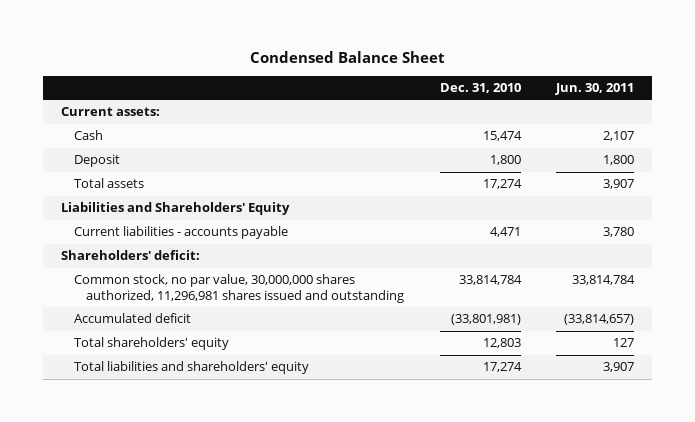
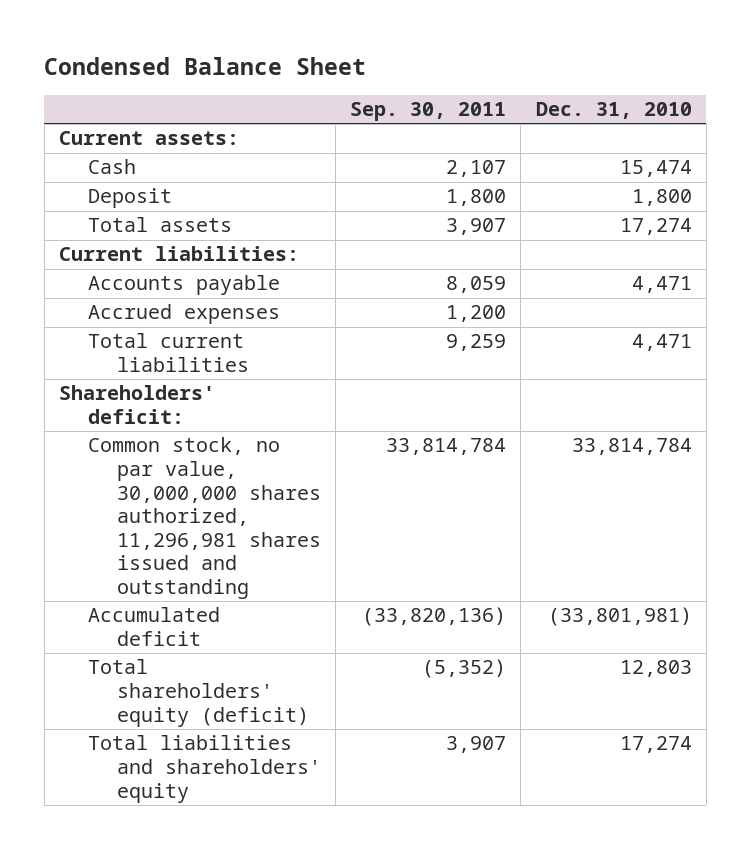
[555,82,635,95] Jun. 30, 2011 -> none
none -> [350,102,507,122] Sep. 30, 2011
[60,202,290,216] Liabilities and Shareholders' Equity -> none
none -> [58,246,299,262] Current liabilities:
[73,226,288,240] Current liabilities - accounts payable -> [87,275,280,296] Accounts payable
none -> [87,304,280,325] Accrued expenses
none -> [87,333,250,372] Total current liabilities
[73,337,229,351] Total shareholders' equity -> [87,659,310,727] Total shareholders' equity (deficit)

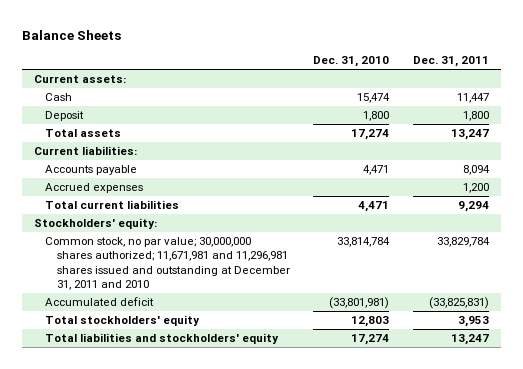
[44,56,367,75] Condensed Balance Sheet -> [21,29,121,40] Balance Sheets
[350,102,507,122] Sep. 30, 2011 -> none
none -> [413,56,490,68] Dec. 31, 2011
[58,385,215,424] Shareholders' deficit: -> [33,218,157,230] Stockholders' equity:
[87,437,322,599] Common stock, no par value, 30,000,000 shares authorized, 11,296,981 shares issued and outstanding -> [45,237,290,291] Common stock, no par value; 30,000,000 shares authorized; 11,671,981 and 11,296,981 shares issued and outstanding at December 31, 2011 and 2010
[87,659,310,727] Total shareholders' equity (deficit) -> [45,315,201,327] Total stockholders' equity
[87,735,322,803] Total liabilities and shareholders' equity -> [45,333,280,345] Total liabilities and stockholders' equity

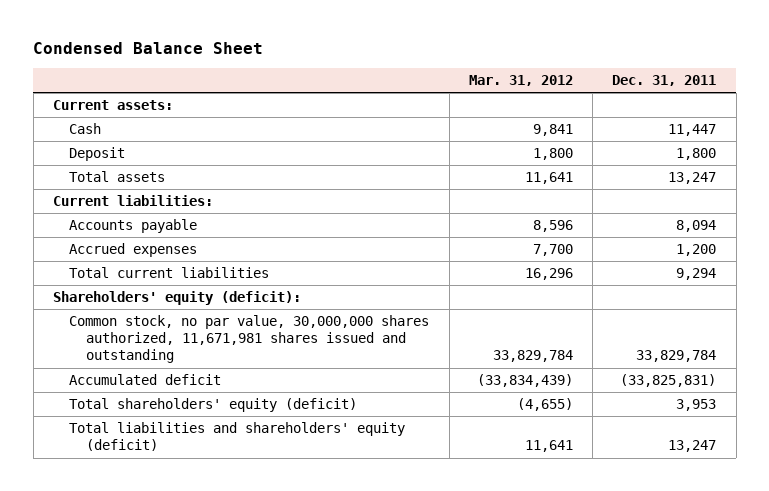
[21,29,121,40] Balance Sheets -> [33,42,264,55] Condensed Balance Sheet
[313,56,390,68] Dec. 31, 2010 -> none
none -> [468,74,573,86] Mar. 31, 2012
[33,218,157,230] Stockholders' equity: -> [53,291,302,306] Shareholders' equity (deficit):
[45,237,290,291] Common stock, no par value; 30,000,000 shares authorized; 11,671,981 and 11,296,981 shares issued and outstanding at December 31, 2011 and 2010 -> [69,315,430,364] Common stock, no par value, 30,000,000 shares authorized, 11,671,981 shares issued and outstanding
[45,315,201,327] Total stockholders' equity -> [69,398,358,413] Total shareholders' equity (deficit)
[45,333,280,345] Total liabilities and stockholders' equity -> [69,422,406,452] Total liabilities and shareholders' equity (deficit)

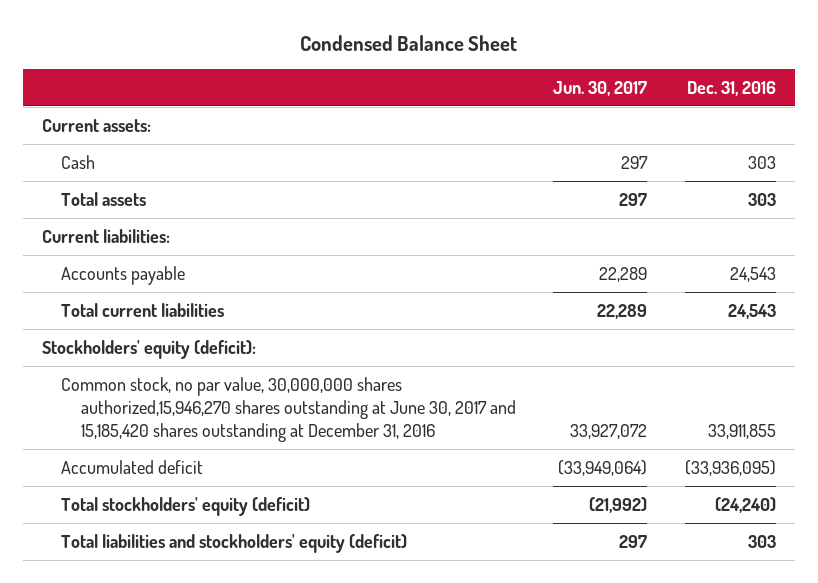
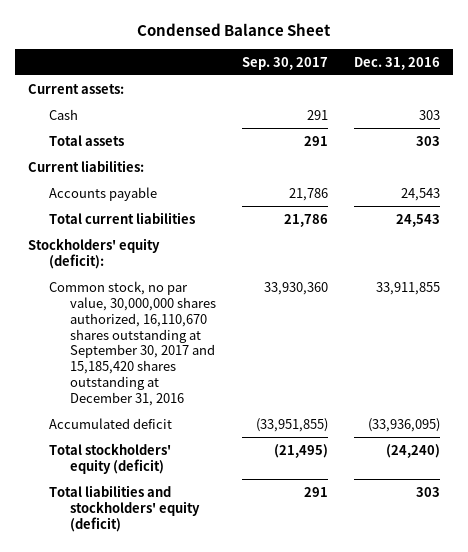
[553,80,648,96] Jun. 30, 2017 -> none
none -> [241,56,328,70] Sep. 30, 2017
[61,377,516,442] Common stock, no par value, 30,000,000 shares authorized,15,946,270 shares outstanding at June 30, 2017 and 15,185,420 shares outstanding at December 31, 2016 -> [48,280,216,407] Common stock, no par value, 30,000,000 shares authorized, 16,110,670 shares outstanding at September 30, 2017 and 15,185,420 shares outstanding at December 31, 2016

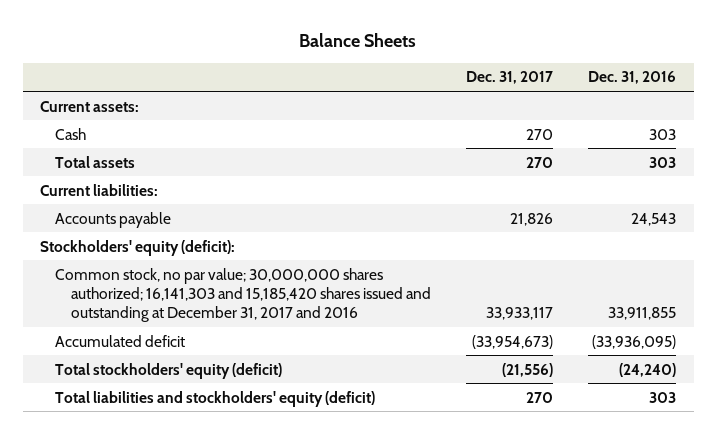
[137,22,332,36] Condensed Balance Sheet -> [299,32,417,47] Balance Sheets
[241,56,328,70] Sep. 30, 2017 -> none
none -> [466,71,554,85] Dec. 31, 2017
[48,211,195,224] Total current liabilities -> none
[48,280,216,407] Common stock, no par value, 30,000,000 shares authorized, 16,110,670 shares outstanding at September 30, 2017 and 15,185,420 shares outstanding at December 31, 2016 -> [55,267,431,323] Common stock, no par value; 30,000,000 shares authorized; 16,141,303 and 15,185,420 shares issued and outstanding at December 31, 2017 and 2016

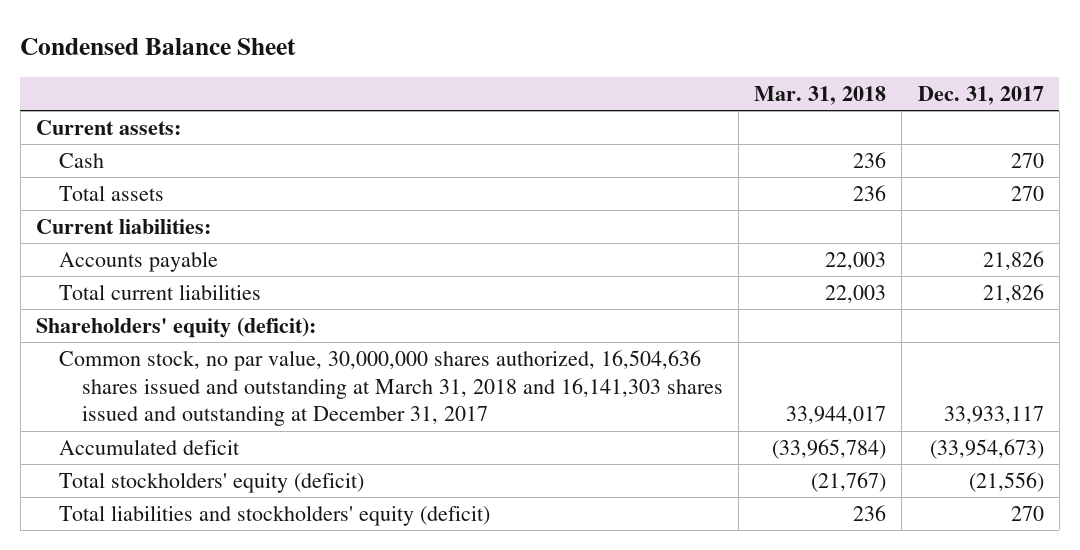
[299,32,417,47] Balance Sheets -> [20,37,297,55] Condensed Balance Sheet
[588,71,677,85] Dec. 31, 2016 -> none
none -> [754,85,887,105] Mar. 31, 2018
none -> [58,283,261,300] Total current liabilities
[40,239,236,256] Stockholders' equity (deficit): -> [36,316,317,338] Shareholders' equity (deficit):
[55,267,431,323] Common stock, no par value; 30,000,000 shares authorized; 16,141,303 and 15,185,420 shares issued and outstanding at December 31, 2017 and 2016 -> [58,349,723,427] Common stock, no par value, 30,000,000 shares authorized, 16,504,636 shares issued and outstanding at March 31, 2018 and 16,141,303 shares issued and outstanding at December 31, 2017

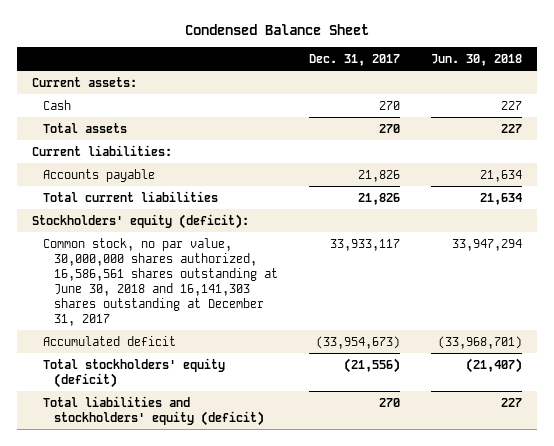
[754,85,887,105] Mar. 31, 2018 -> none
none -> [430,54,522,67] Jun. 30, 2018
[36,316,317,338] Shareholders' equity (deficit): -> [32,213,250,229] Stockholders' equity (deficit):
[58,349,723,427] Common stock, no par value, 30,000,000 shares authorized, 16,504,636 shares issued and outstanding at March 31, 2018 and 16,141,303 shares issued and outstanding at December 31, 2017 -> [42,237,278,326] Common stock, no par value, 30,000,000 shares authorized, 16,586,561 shares outstanding at June 30, 2018 and 16,141,303 shares outstanding at December 31, 2017

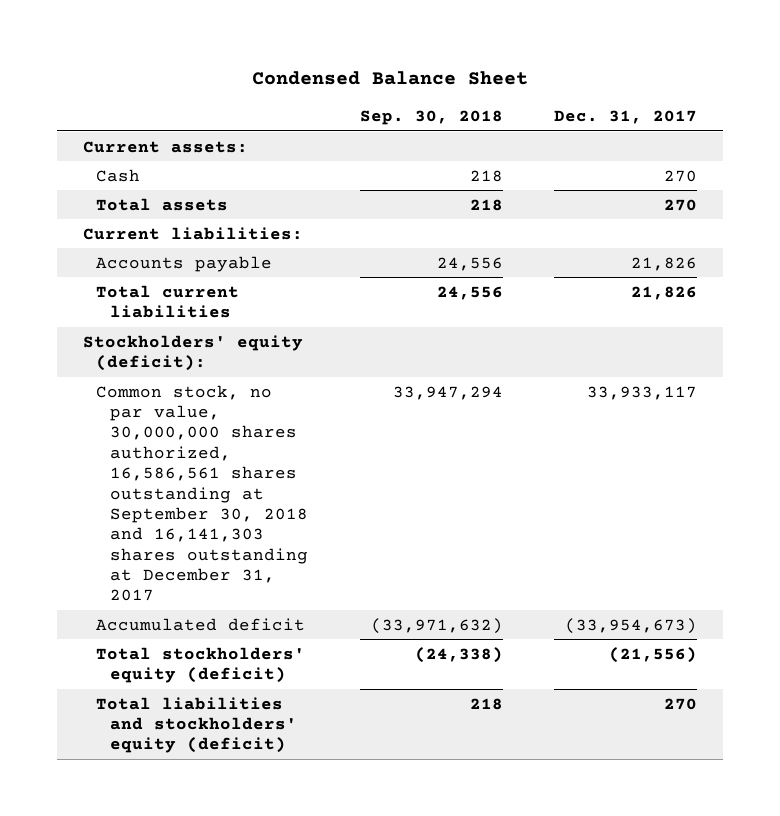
[430,54,522,67] Jun. 30, 2018 -> none
none -> [359,109,503,125] Sep. 30, 2018
[42,237,278,326] Common stock, no par value, 30,000,000 shares authorized, 16,586,561 shares outstanding at June 30, 2018 and 16,141,303 shares outstanding at December 31, 2017 -> [96,384,308,602] Common stock, no par value, 30,000,000 shares authorized, 16,586,561 shares outstanding at September 30, 2018 and 16,141,303 shares outstanding at December 31, 2017

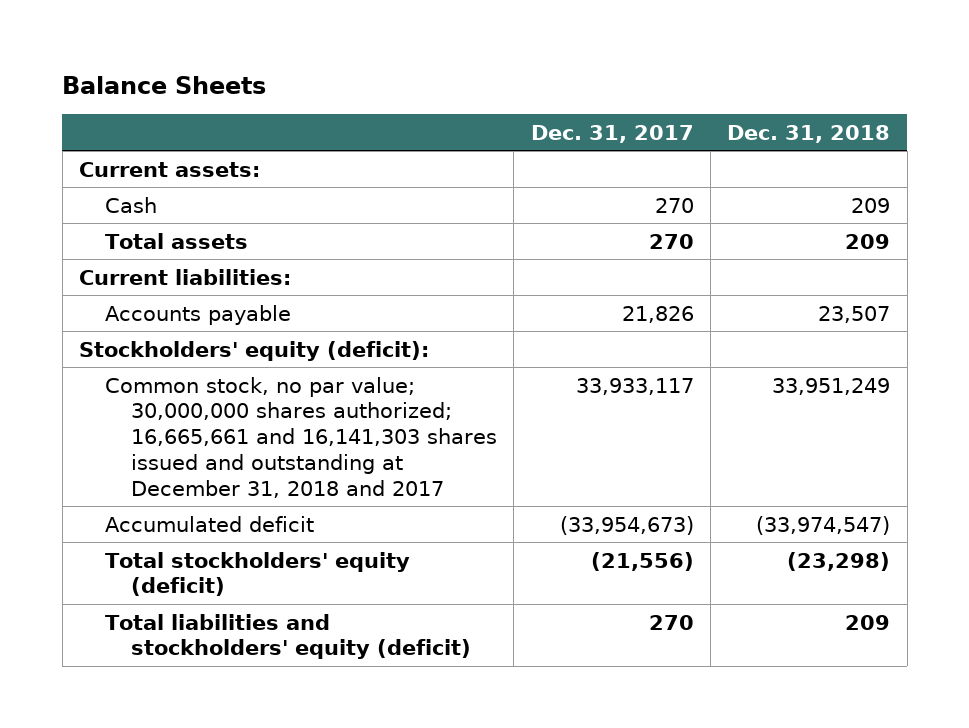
[251,70,528,85] Condensed Balance Sheet -> [62,75,267,94] Balance Sheets
[359,109,503,125] Sep. 30, 2018 -> none
none -> [727,124,891,143] Dec. 31, 2018
[96,284,240,319] Total current liabilities -> none
[96,384,308,602] Common stock, no par value, 30,000,000 shares authorized, 16,586,561 shares outstanding at September 30, 2018 and 16,141,303 shares outstanding at December 31, 2017 -> [104,376,497,498] Common stock, no par value; 30,000,000 shares authorized; 16,665,661 and 16,141,303 shares issued and outstanding at December 31, 2018 and 2017

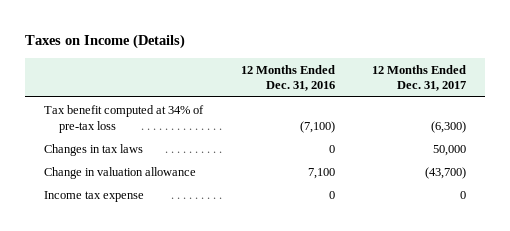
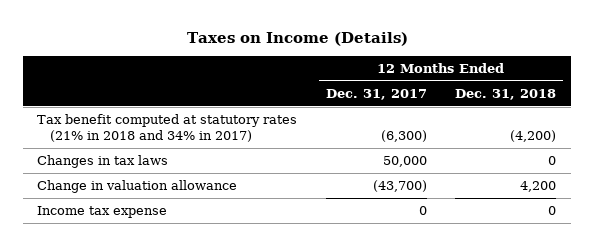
[240,64,335,92] 12 Months Ended Dec. 31, 2016 -> none
none -> [455,88,557,100] Dec. 31, 2018
[44,104,205,133] Tax benefit computed at 34% of pre-tax loss -> [37,114,298,143] Tax benefit computed at statutory rates (21% in 2018 and 34% in 2017)

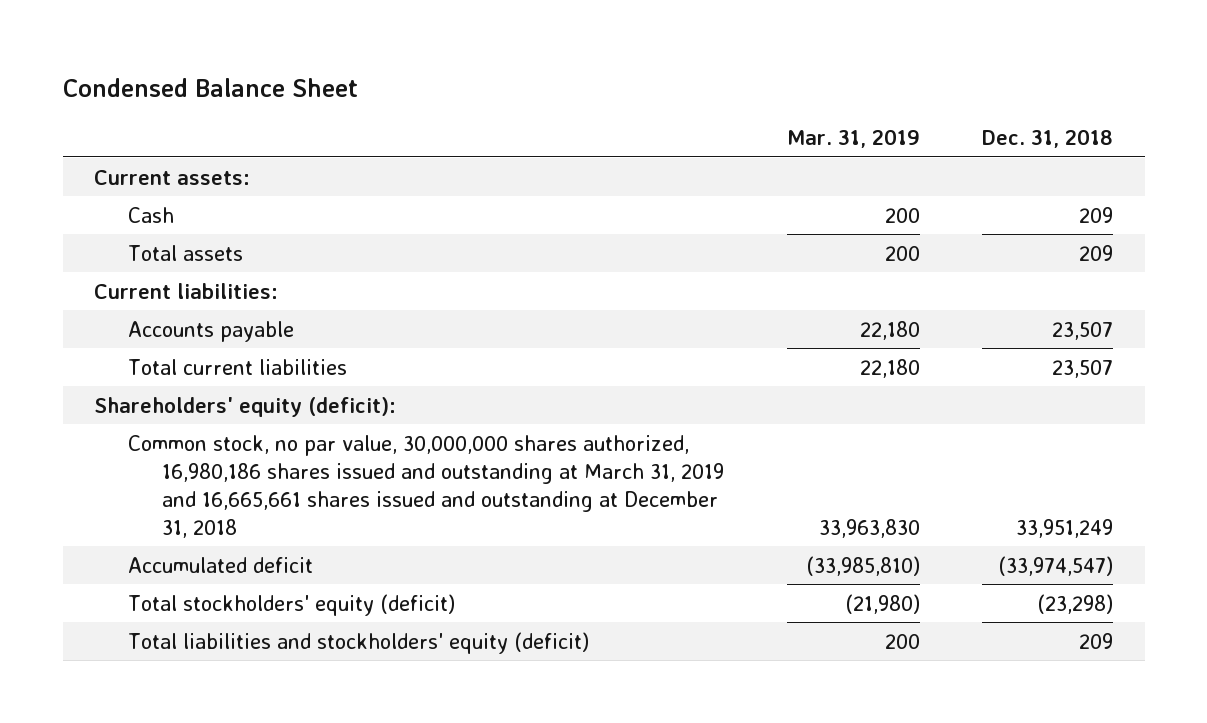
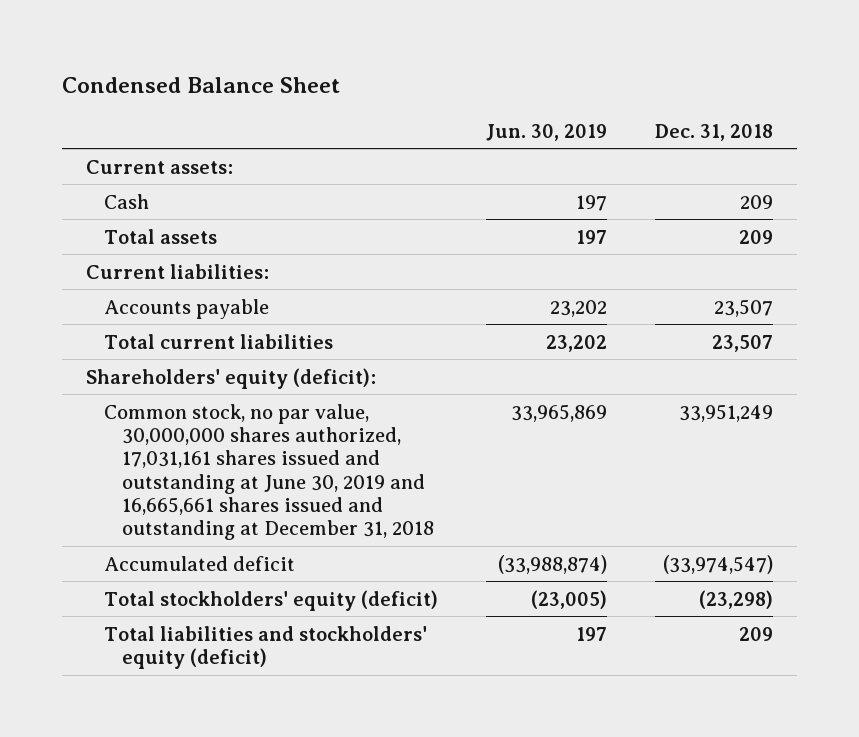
[786,129,920,149] Mar. 31, 2019 -> none
none -> [485,123,607,141] Jun. 30, 2019
[127,434,724,538] Common stock, no par value, 30,000,000 shares authorized, 16,980,186 shares issued and outstanding at March 31, 2019 and 16,665,661 shares issued and outstanding at December 31, 2018 -> [103,403,434,541] Common stock, no par value, 30,000,000 shares authorized, 17,031,161 shares issued and outstanding at June 30, 2019 and 16,665,661 shares issued and outstanding at December 31, 2018

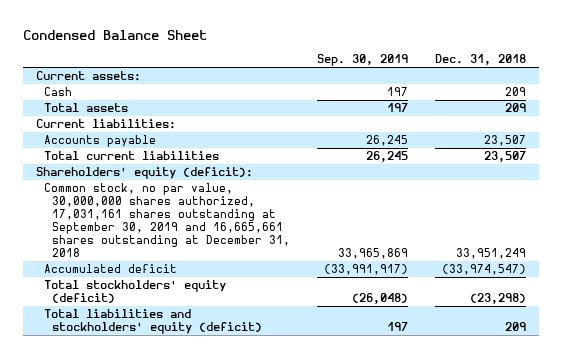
[485,123,607,141] Jun. 30, 2019 -> none
none -> [316,54,408,67] Sep. 30, 2019
[103,403,434,541] Common stock, no par value, 30,000,000 shares authorized, 17,031,161 shares issued and outstanding at June 30, 2019 and 16,665,661 shares issued and outstanding at December 31, 2018 -> [44,183,291,258] Common stock, no par value, 30,000,000 shares authorized, 17,031,161 shares outstanding at September 30, 2019 and 16,665,661 shares outstanding at December 31, 2018

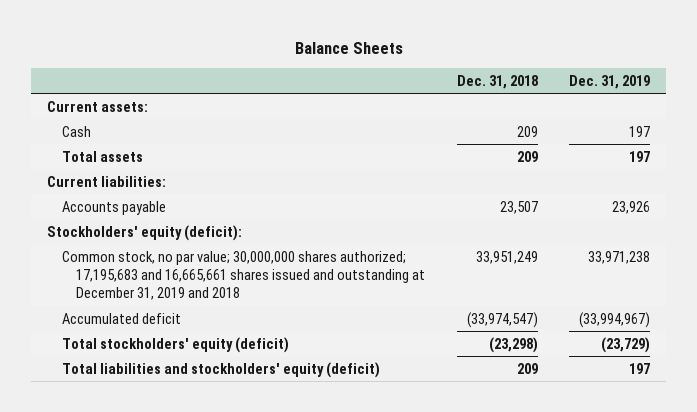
[22,30,207,41] Condensed Balance Sheet -> [294,41,403,54] Balance Sheets
[316,54,408,67] Sep. 30, 2019 -> none
none -> [569,74,651,89] Dec. 31, 2019
[44,151,220,161] Total current liabilities -> none
[36,167,254,180] Shareholders' equity (deficit): -> [46,224,242,241] Stockholders' equity (deficit):
[44,183,291,258] Common stock, no par value, 30,000,000 shares authorized, 17,031,161 shares outstanding at September 30, 2019 and 16,665,661 shares outstanding at December 31, 2018 -> [61,250,426,301] Common stock, no par value; 30,000,000 shares authorized; 17,195,683 and 16,665,661 shares issued and outstanding at December 31, 2019 and 2018

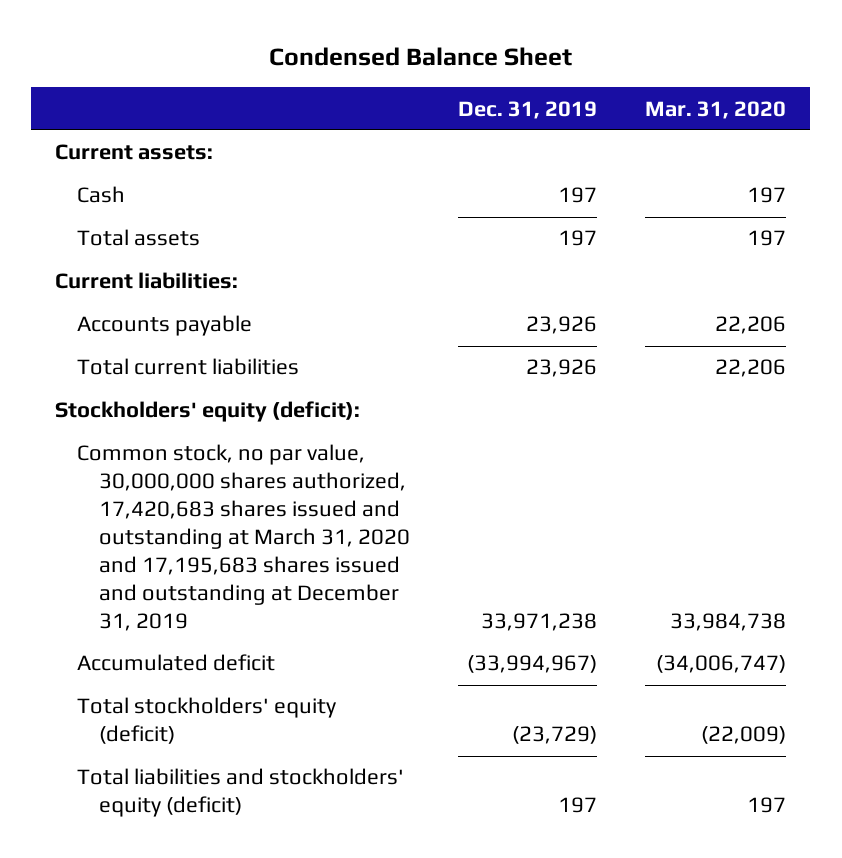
[294,41,403,54] Balance Sheets -> [268,47,572,67] Condensed Balance Sheet
[456,74,538,89] Dec. 31, 2018 -> none
none -> [645,100,787,119] Mar. 31, 2020
none -> [77,358,300,376] Total current liabilities
[61,250,426,301] Common stock, no par value; 30,000,000 shares authorized; 17,195,683 and 16,665,661 shares issued and outstanding at December 31, 2019 and 2018 -> [77,444,411,631] Common stock, no par value, 30,000,000 shares authorized, 17,420,683 shares issued and outstanding at March 31, 2020 and 17,195,683 shares issued and outstanding at December 31, 2019

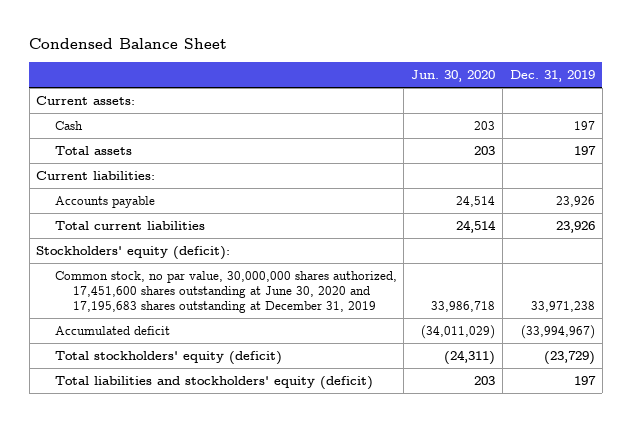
[645,100,787,119] Mar. 31, 2020 -> none
none -> [411,69,496,82] Jun. 30, 2020
[77,444,411,631] Common stock, no par value, 30,000,000 shares authorized, 17,420,683 shares issued and outstanding at March 31, 2020 and 17,195,683 shares issued and outstanding at December 31, 2019 -> [54,271,397,314] Common stock, no par value, 30,000,000 shares authorized, 17,451,600 shares outstanding at June 30, 2020 and 17,195,683 shares outstanding at December 31, 2019

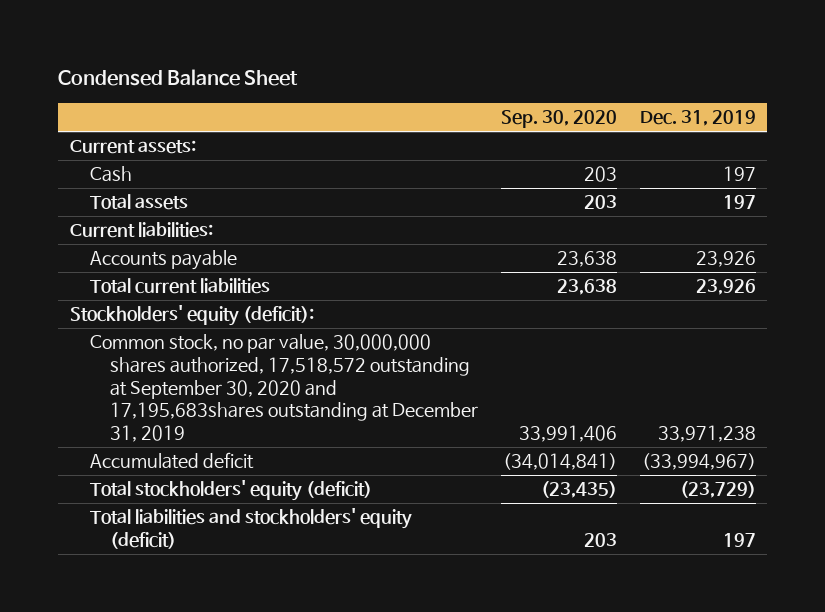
[411,69,496,82] Jun. 30, 2020 -> none
none -> [500,110,617,129] Sep. 30, 2020
[54,271,397,314] Common stock, no par value, 30,000,000 shares authorized, 17,451,600 shares outstanding at June 30, 2020 and 17,195,683 shares outstanding at December 31, 2019 -> [89,334,478,442] Common stock, no par value, 30,000,000 shares authorized, 17,518,572 outstanding at September 30, 2020 and 17,195,683shares outstanding at December 31, 2019

